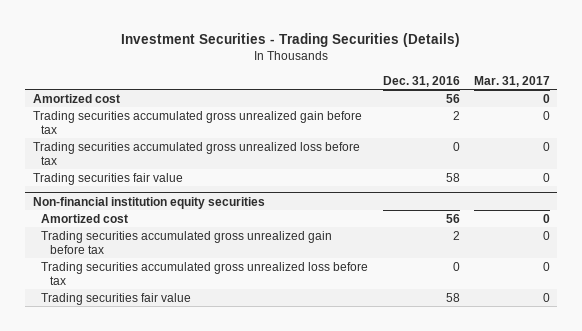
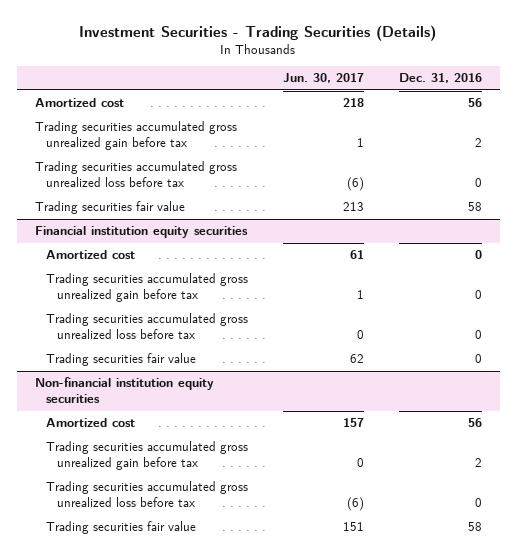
[473,75,550,87] Mar. 31, 2017 -> none
none -> [283,73,365,84] Jun. 30, 2017
none -> [34,226,248,239] Financial institution equity securities
none -> [46,250,136,260] Amortized cost
none -> [46,273,249,303] Trading securities accumulated gross unrealized gain before tax
none -> [46,313,249,340] Trading securities accumulated gross unrealized loss before tax
none -> [46,353,197,367] Trading securities fair value

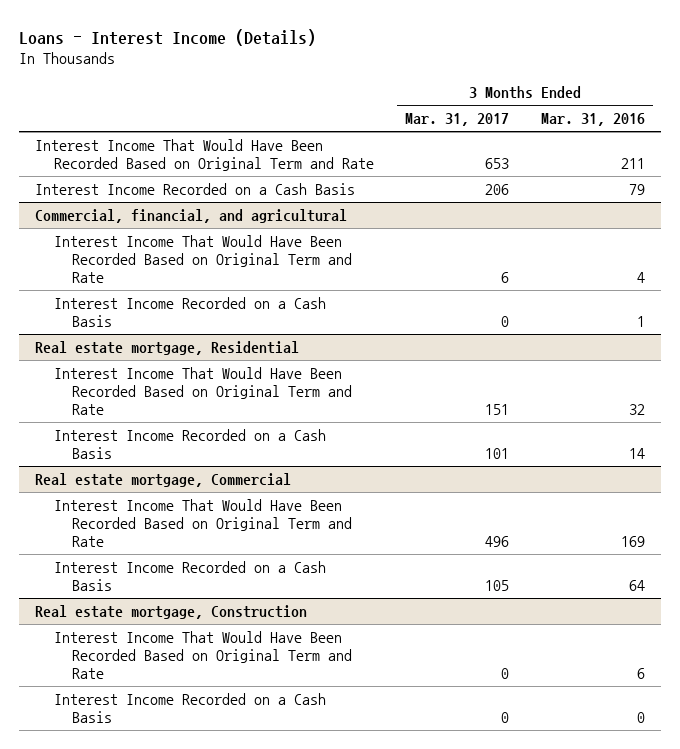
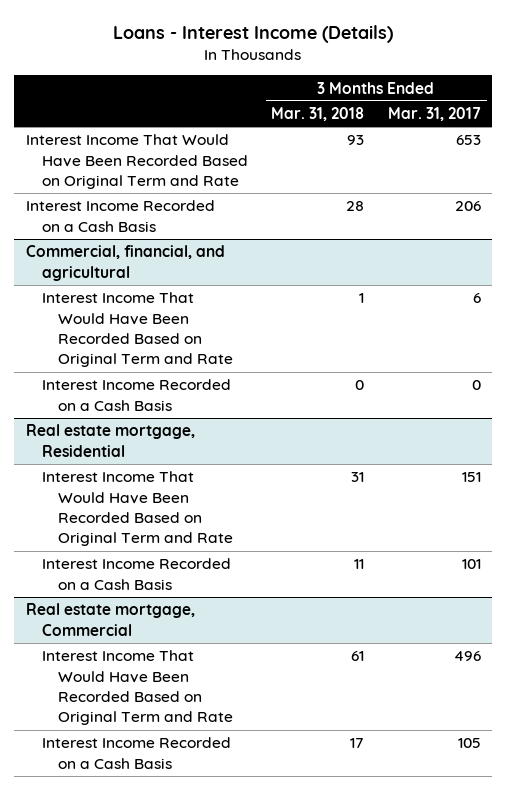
[540,113,645,127] Mar. 31, 2016 -> none
none -> [271,107,365,122] Mar. 31, 2018
[34,605,307,620] Real estate mortgage, Construction -> none
[53,631,353,679] Interest Income That Would Have Been Recorded Based on Original Term and Rate -> none
[53,693,326,723] Interest Income Recorded on a Cash Basis -> none

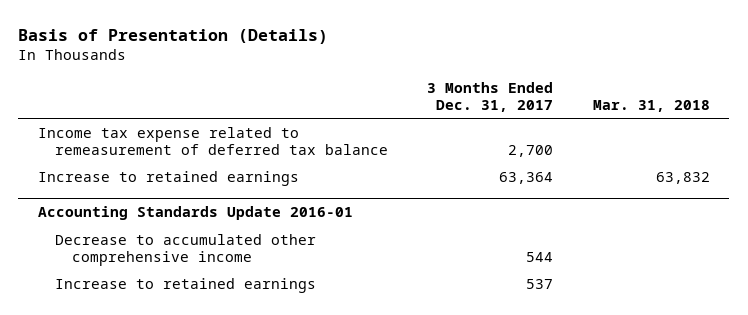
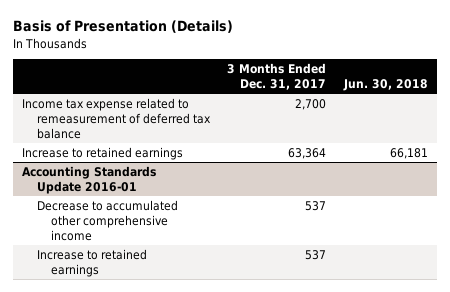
[592,100,710,113] Mar. 31, 2018 -> none
none -> [342,79,428,92] Jun. 30, 2018
[526,251,554,262] 544 -> [305,200,327,211] 537

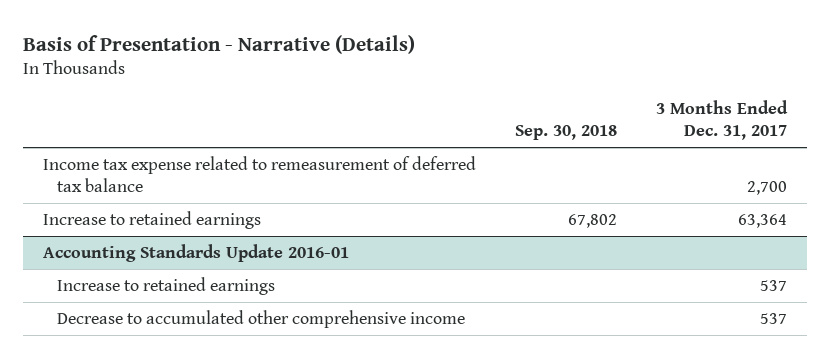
[13,20,234,34] Basis of Presentation (Details) -> [23,34,416,54] Basis of Presentation - Narrative (Details)
[342,79,428,92] Jun. 30, 2018 -> none
none -> [514,125,617,141] Sep. 30, 2018
[36,199,178,241] Decrease to accumulated other comprehensive income -> [56,309,465,328] Decrease to accumulated other comprehensive income

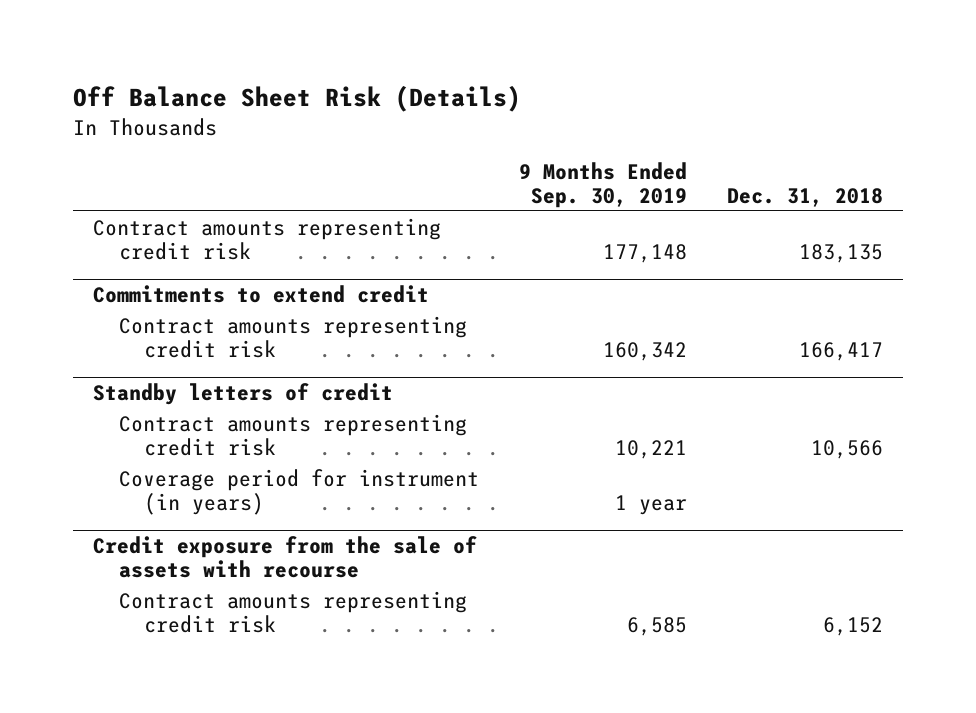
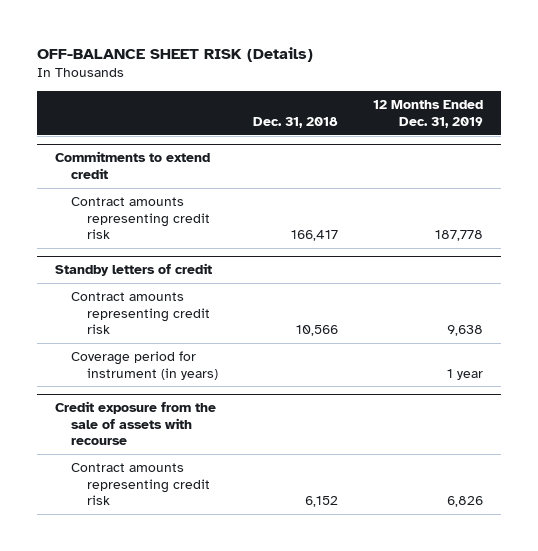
[73,85,522,113] Off Balance Sheet Risk (Details) -> [37,46,314,62] OFF-BALANCE SHEET RISK (Details)
[518,161,687,208] 9 Months Ended Sep. 30, 2019 -> none
none -> [373,100,484,128] 12 Months Ended Dec. 31, 2019
[93,217,442,261] Contract amounts representing credit risk -> none

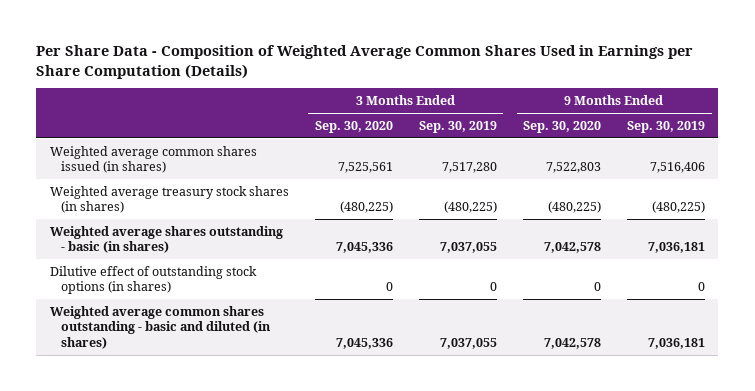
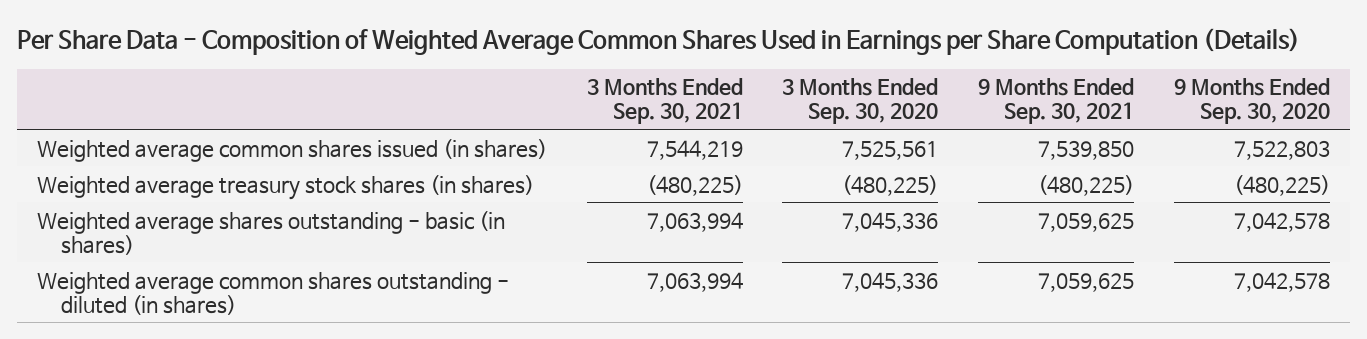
[418,121,497,134] Sep. 30, 2019 -> none
[627,121,706,134] Sep. 30, 2019 -> none
none -> [586,78,743,125] 3 Months Ended Sep. 30, 2021
none -> [978,78,1135,125] 9 Months Ended Sep. 30, 2021
[49,265,257,295] Dilutive effect of outstanding stock options (in shares) -> none
[49,305,272,349] Weighted average common shares outstanding - basic and diluted (in shares) -> [36,271,509,315] Weighted average common shares outstanding - diluted (in shares)

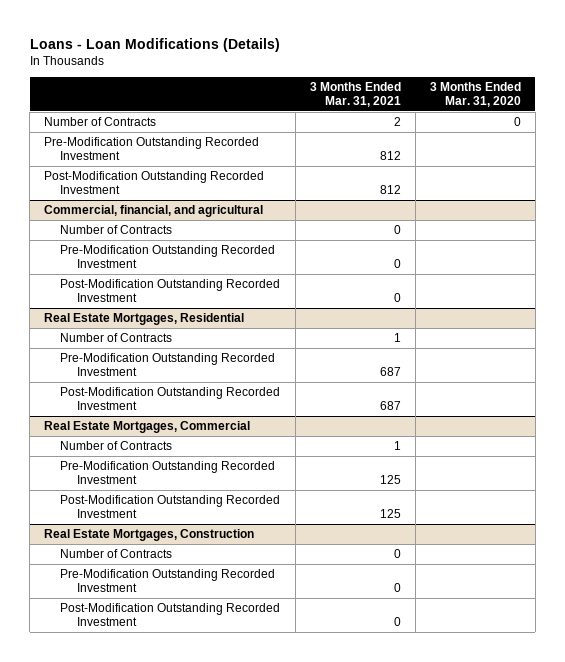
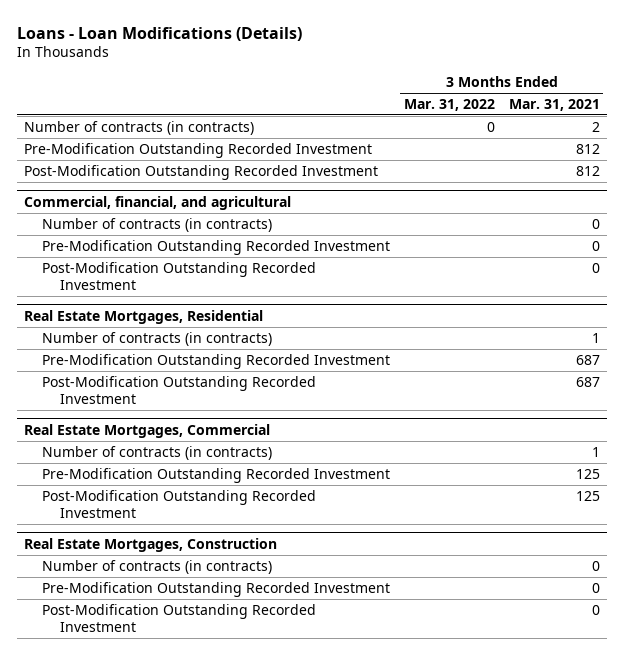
[429,81,521,107] 3 Months Ended Mar. 31, 2020 -> none
none -> [403,98,495,111] Mar. 31, 2022
[44,116,157,126] Number of Contracts -> [23,120,254,135] Number of contracts (in contracts)
[60,224,173,234] Number of Contracts -> [41,217,272,232] Number of contracts (in contracts)
[60,332,173,342] Number of Contracts -> [41,331,272,346] Number of contracts (in contracts)
[60,440,173,450] Number of Contracts -> [41,445,272,460] Number of contracts (in contracts)
[60,548,173,558] Number of Contracts -> [41,559,272,574] Number of contracts (in contracts)

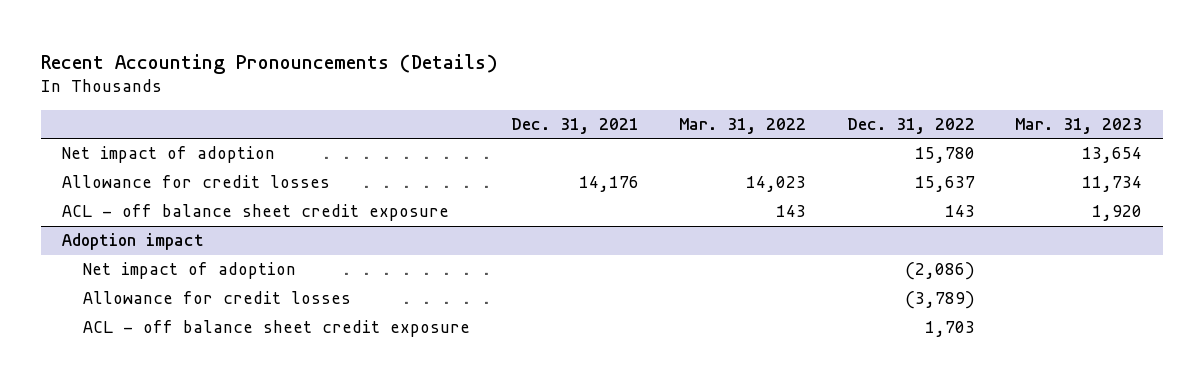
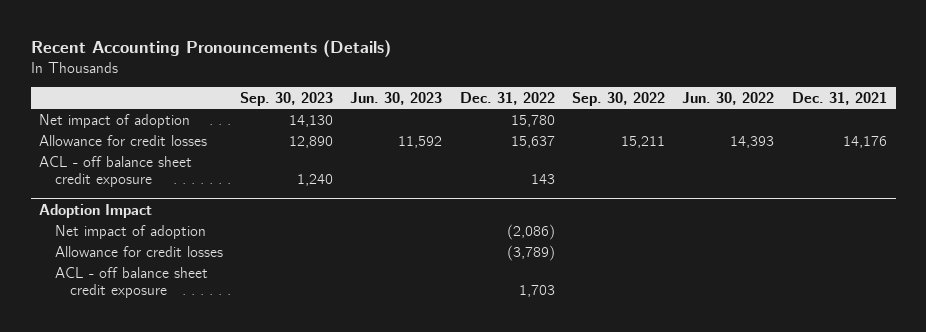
[679,117,807,134] Mar. 31, 2022 -> none
[1015,117,1143,134] Mar. 31, 2023 -> none
none -> [240,91,334,106] Sep. 30, 2023
none -> [350,91,443,105] Jun. 30, 2023
none -> [572,91,666,106] Sep. 30, 2022
none -> [682,91,775,105] Jun. 30, 2022
[61,233,204,251] Adoption impact -> [39,203,153,218] Adoption Impact

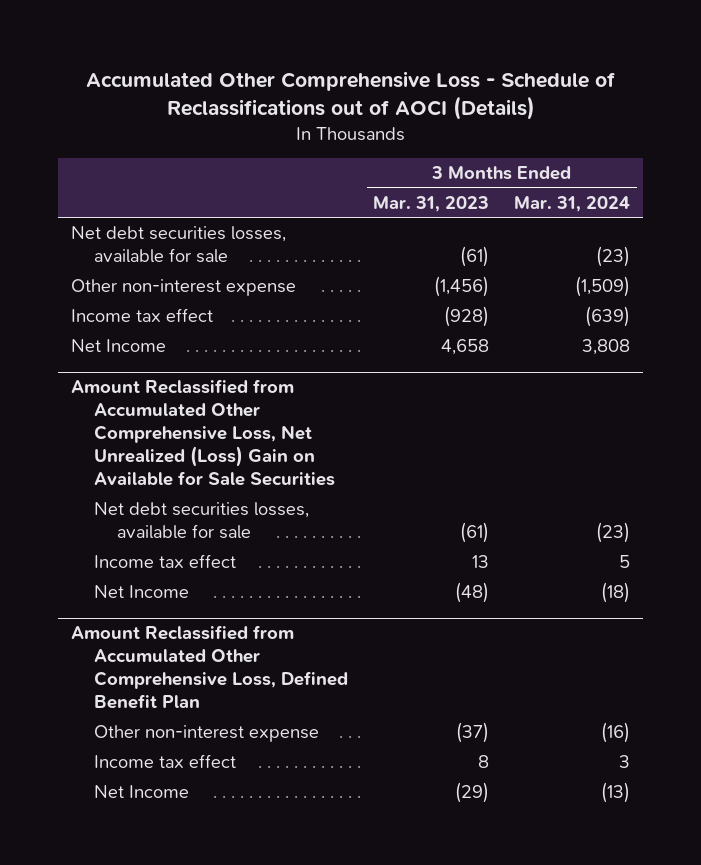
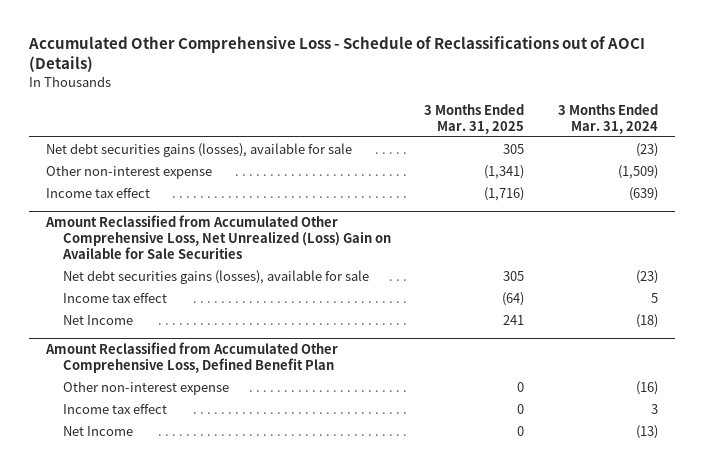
[373,195,490,212] Mar. 31, 2023 -> none
none -> [424,103,525,134] 3 Months Ended Mar. 31, 2025
[70,226,286,263] Net debt securities losses, available for sale -> [45,142,352,157] Net debt securities gains (losses), available for sale
[70,339,166,353] Net Income -> none
[94,502,310,539] Net debt securities losses, available for sale -> [62,269,369,284] Net debt securities gains (losses), available for sale

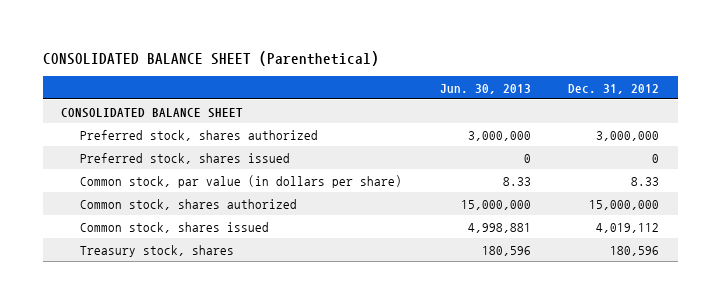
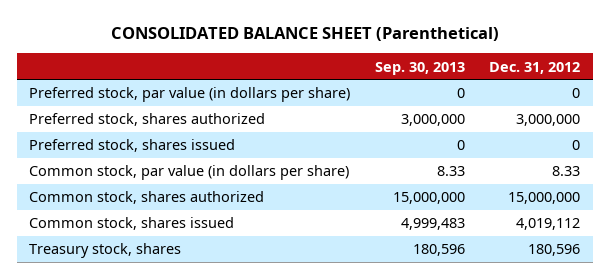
[439,83,531,94] Jun. 30, 2013 -> none
none -> [374,61,465,75] Sep. 30, 2013
[61,107,244,118] CONSOLIDATED BALANCE SHEET -> none
none -> [29,87,351,103] Preferred stock, par value (in dollars per share)

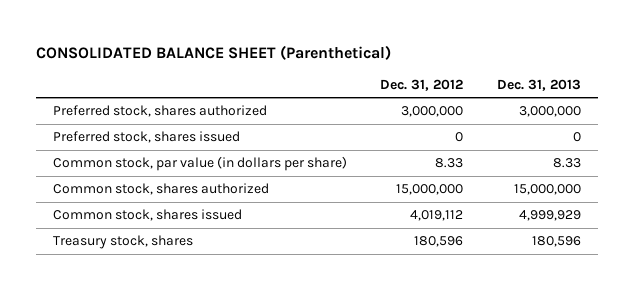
[374,61,465,75] Sep. 30, 2013 -> none
none -> [496,78,581,91] Dec. 31, 2013
[29,87,351,103] Preferred stock, par value (in dollars per share) -> none

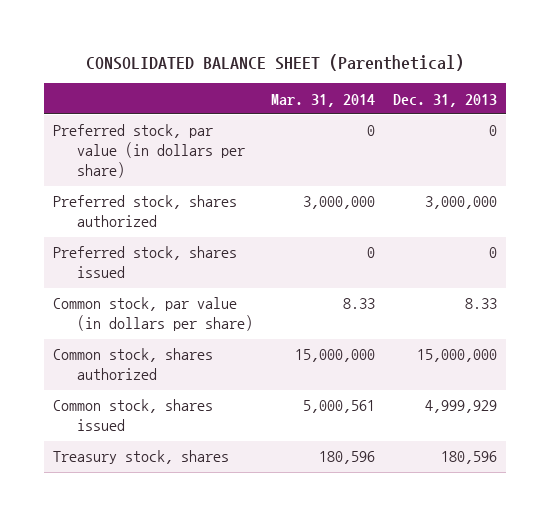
[380,78,464,91] Dec. 31, 2012 -> none
none -> [270,93,375,107] Mar. 31, 2014
none -> [52,124,245,179] Preferred stock, par value (in dollars per share)

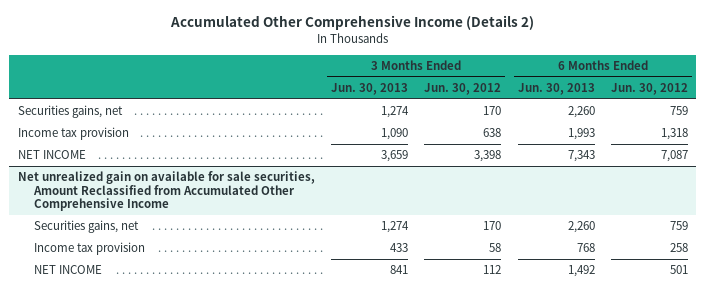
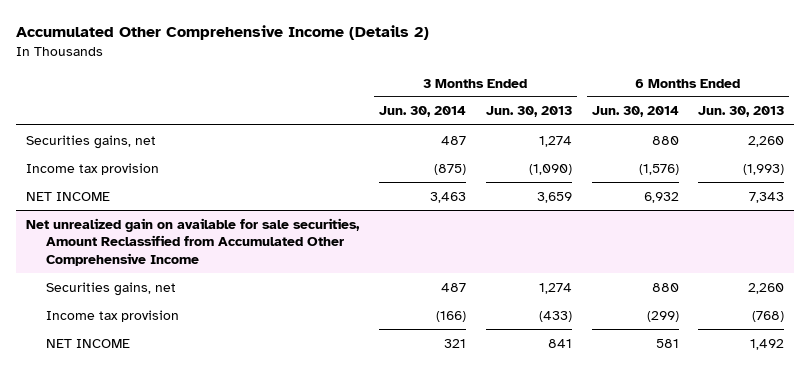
[424,83,502,96] Jun. 30, 2012 -> none
[611,83,689,96] Jun. 30, 2012 -> none
none -> [378,106,466,118] Jun. 30, 2014
none -> [591,106,679,118] Jun. 30, 2014
[380,128,408,141] 1,090 -> [528,163,572,175] (1,090)
[567,128,595,141] 1,993 -> [743,163,785,175] (1,993)
[389,243,408,253] 433 -> [538,310,572,322] (433)
[576,243,595,253] 768 -> [752,310,785,322] (768)

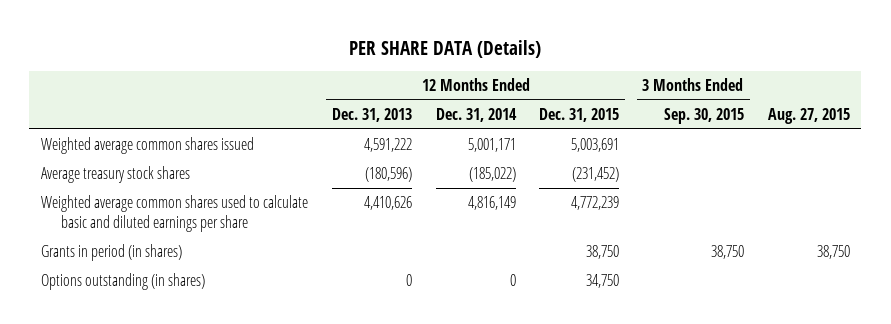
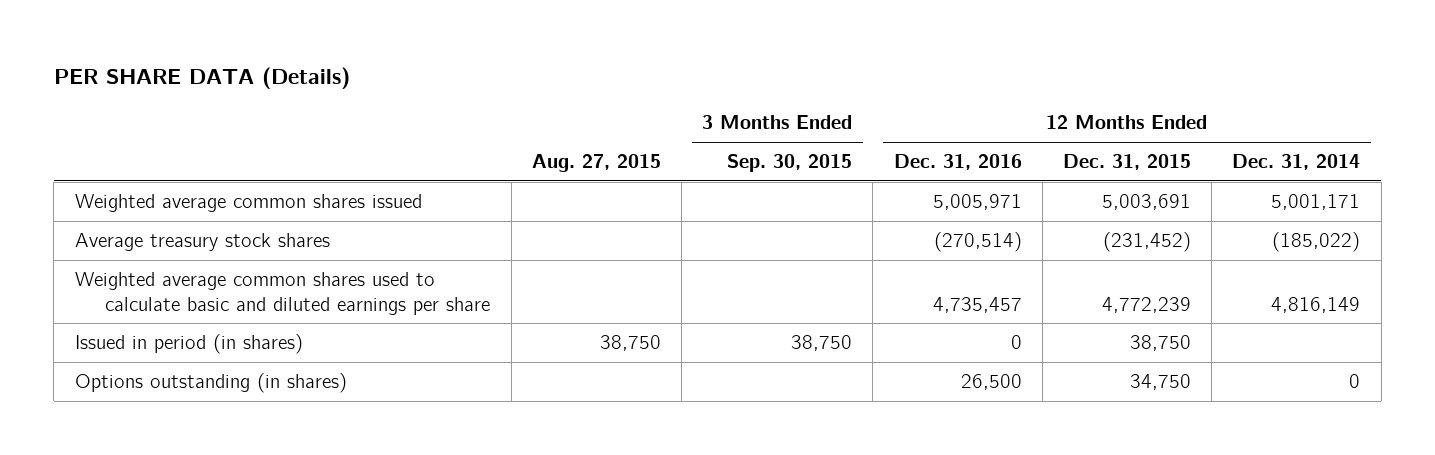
[331,108,412,123] Dec. 31, 2013 -> none
none -> [893,154,1022,171] Dec. 31, 2016
[41,244,183,262] Grants in period (in shares) -> [74,334,303,355] Issued in period (in shares)

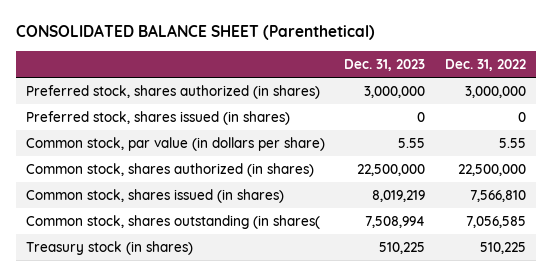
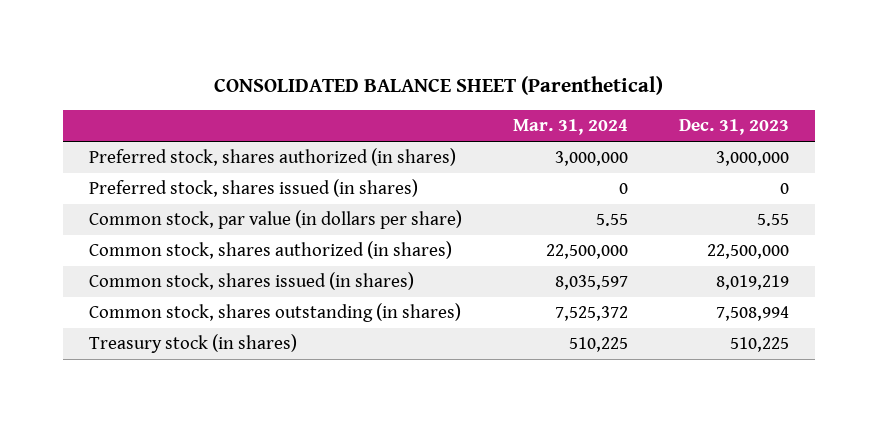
[445,58,527,71] Dec. 31, 2022 -> none
none -> [513,119,629,136] Mar. 31, 2024
[25,214,320,229] Common stock, shares outstanding (in shares( -> [88,303,461,323] Common stock, shares outstanding (in shares)

